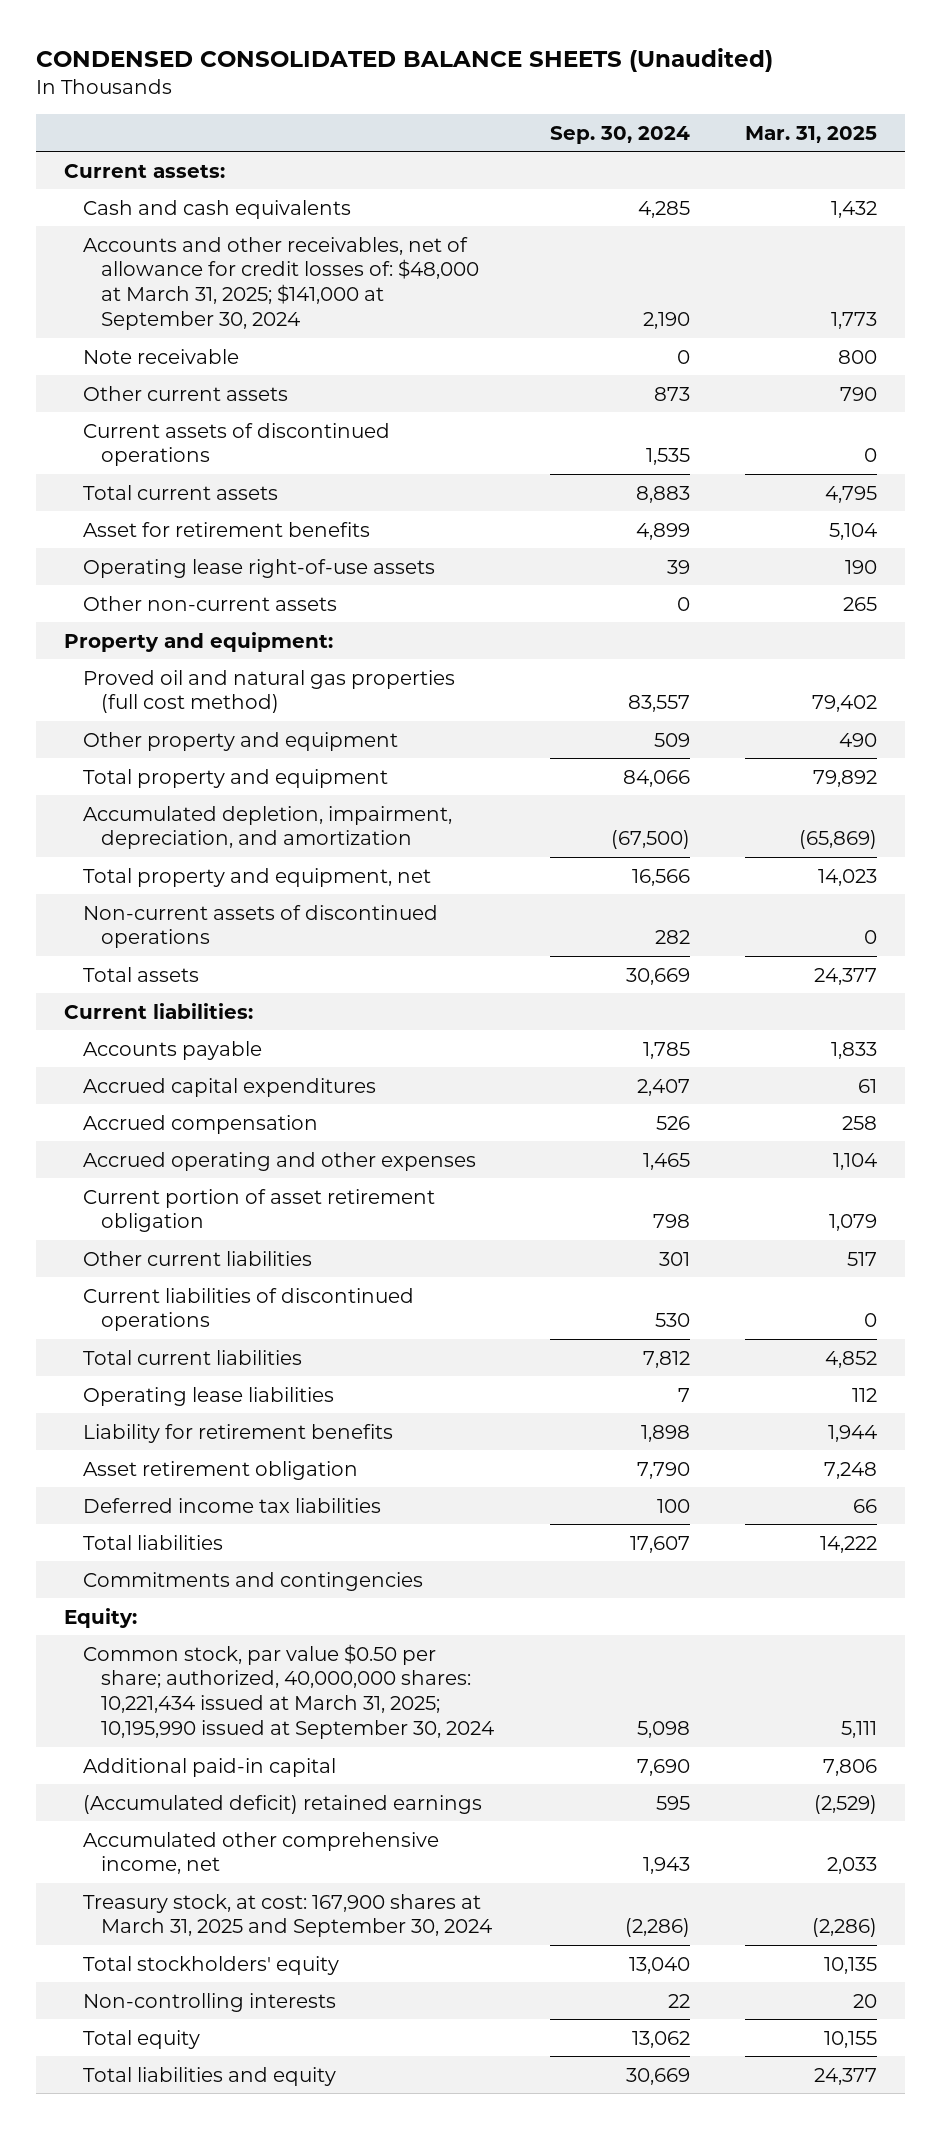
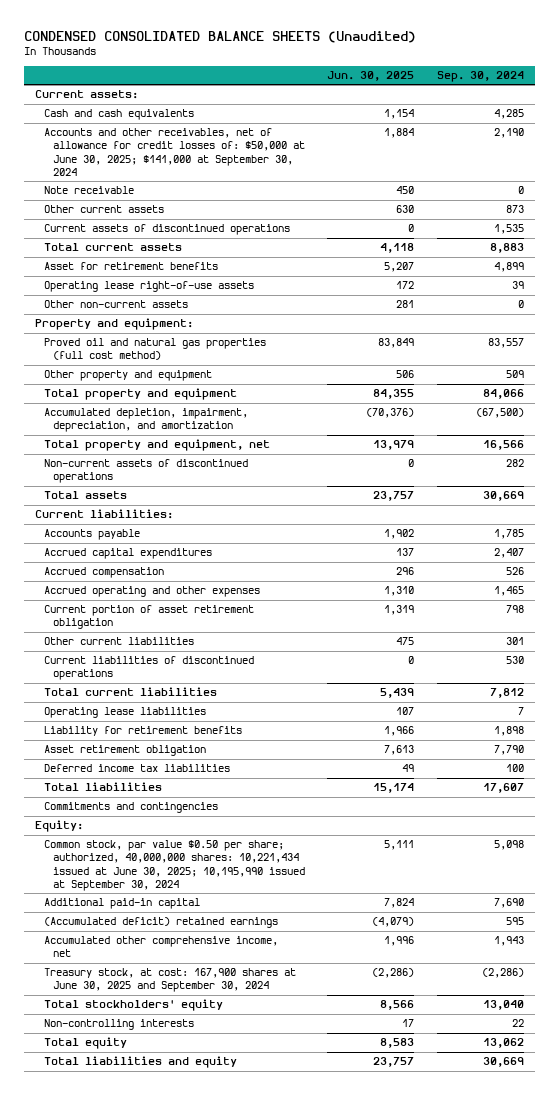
[745,125,878,143] Mar. 31, 2025 -> none
none -> [327,70,415,81] Jun. 30, 2025
[82,236,480,331] Accounts and other receivables, net of allowance for credit losses of: $48,000 at March 31, 2025; $141,000 at September 30, 2024 -> [43,128,305,176] Accounts and other receivables, net of allowance for credit losses of: $50,000 at June 30, 2025; $141,000 at September 30, 2024
[82,1643,495,1740] Common stock, par value $0.50 per share; authorized, 40,000,000 shares: 10,221,434 issued at March 31, 2025; 10,195,990 issued at September 30, 2024 -> [43,840,305,891] Common stock, par value $0.50 per share; authorized, 40,000,000 shares: 10,221,434 issued at June 30, 2025; 10,195,990 issued at September 30, 2024
[82,1893,493,1938] Treasury stock, at cost: 167,900 shares at March 31, 2025 and September 30, 2024 -> [43,968,296,993] Treasury stock, at cost: 167,900 shares at June 30, 2025 and September 30, 2024

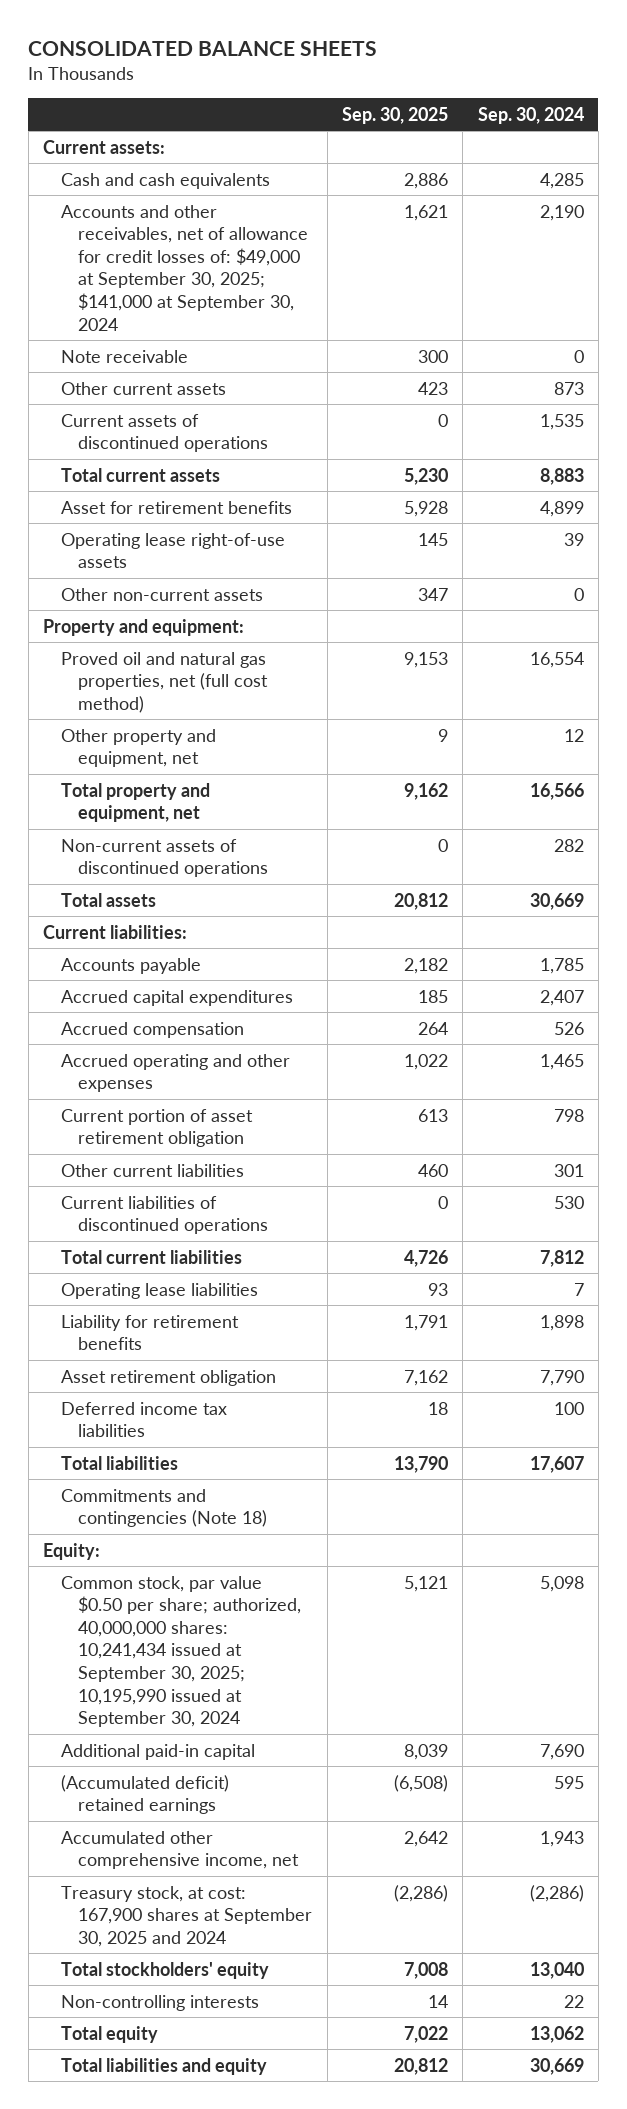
[23,30,416,43] CONDENSED CONSOLIDATED BALANCE SHEETS (Unaudited) -> [28,41,378,57] CONSOLIDATED BALANCE SHEETS
[327,70,415,81] Jun. 30, 2025 -> none
none -> [342,106,449,124] Sep. 30, 2025
[43,128,305,176] Accounts and other receivables, net of allowance for credit losses of: $50,000 at June 30, 2025; $141,000 at September 30, 2024 -> [60,204,309,331] Accounts and other receivables, net of allowance for credit losses of: $49,000 at September 30, 2025; $141,000 at September 30, 2024
[43,388,237,401] Total property and equipment -> none
[43,408,248,433] Accumulated depletion, impairment, depreciation, and amortization -> none
[43,338,266,361] Proved oil and natural gas properties (full cost method) -> [60,651,269,713] Proved oil and natural gas properties, net (full cost method)
[487,338,524,349] 83,557 -> [529,651,584,668] 16,554
[43,370,212,382] Other property and equipment -> [60,728,216,768] Other property and equipment, net
[505,370,524,379] 509 -> [563,728,584,742] 12
[43,802,218,814] Commitments and contingencies -> [60,1488,268,1528] Commitments and contingencies (Note 18)
[43,840,305,891] Common stock, par value $0.50 per share; authorized, 40,000,000 shares: 10,221,434 issued at June 30, 2025; 10,195,990 issued at September 30, 2024 -> [60,1575,302,1728] Common stock, par value $0.50 per share; authorized, 40,000,000 shares: 10,241,434 issued at September 30, 2025; 10,195,990 issued at September 30, 2024
[43,968,296,993] Treasury stock, at cost: 167,900 shares at June 30, 2025 and September 30, 2024 -> [60,1885,313,1947] Treasury stock, at cost: 167,900 shares at September 30, 2025 and 2024

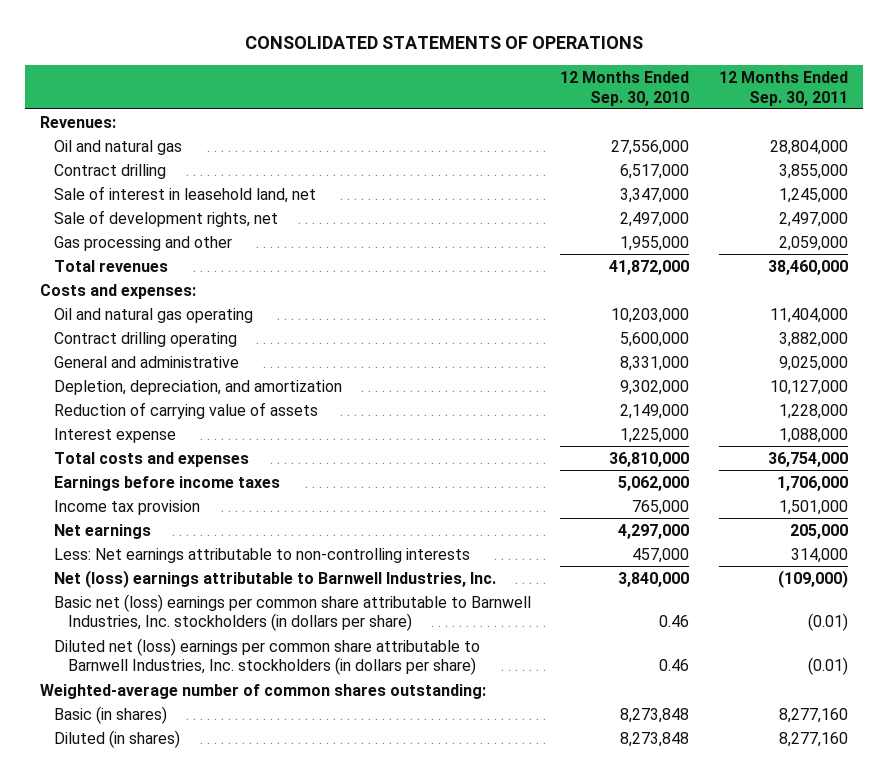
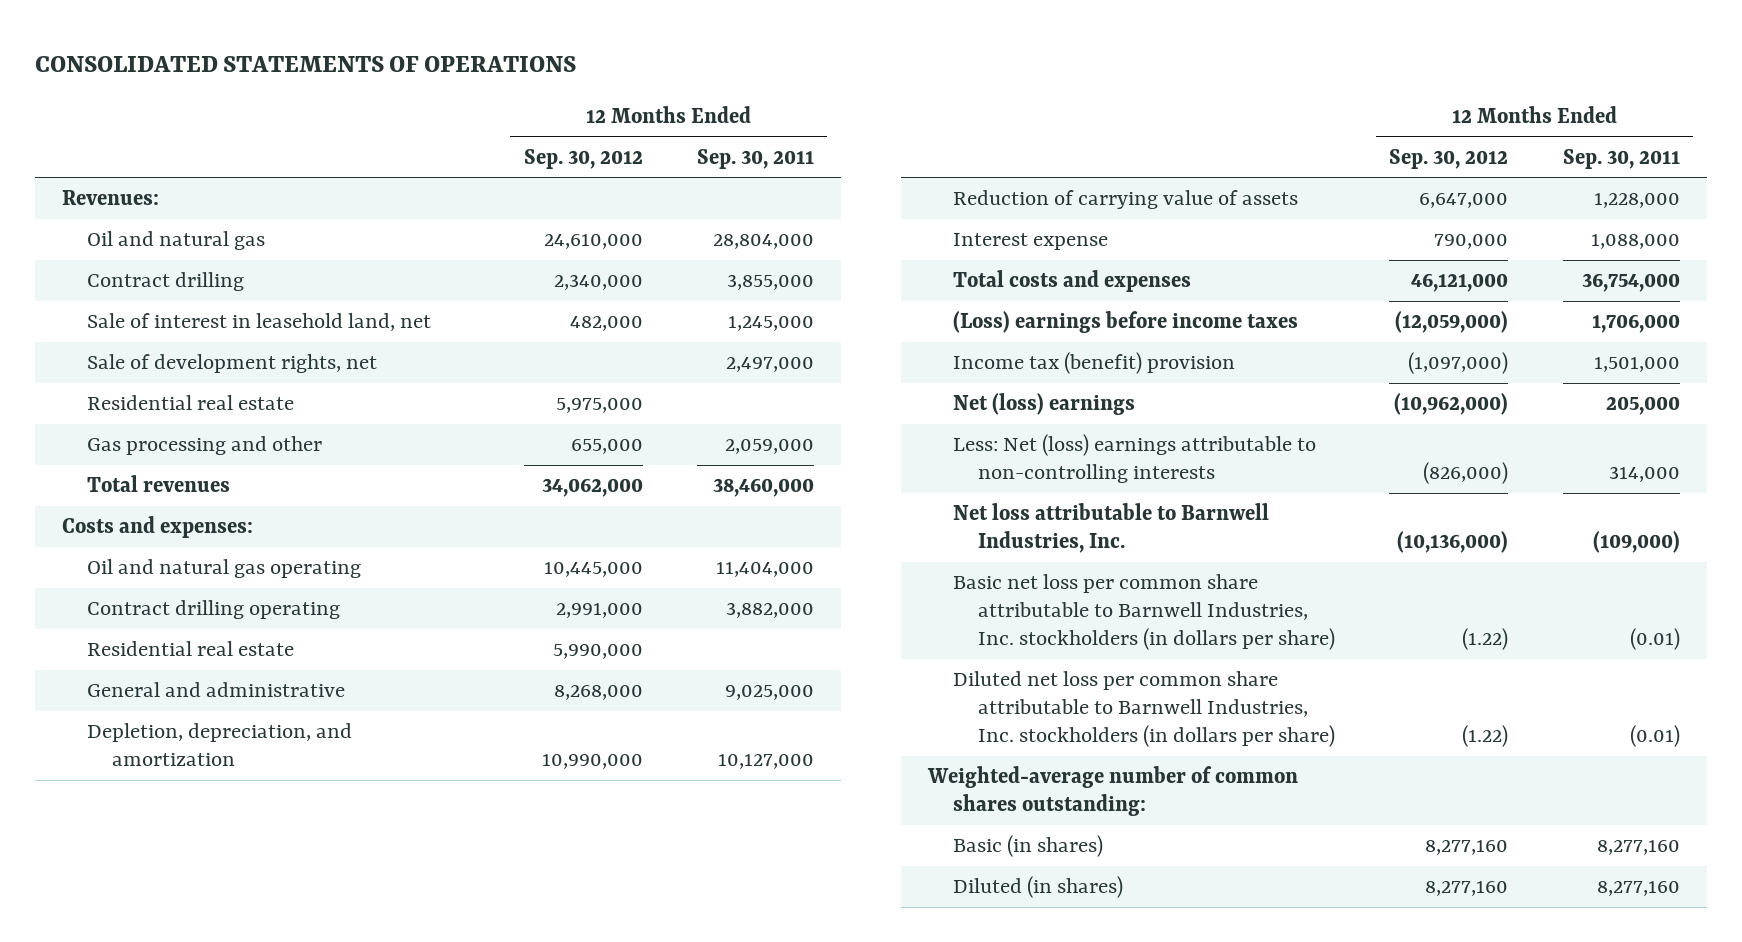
[560,70,690,106] 12 Months Ended Sep. 30, 2010 -> none
none -> [523,148,643,169] Sep. 30, 2012
none -> [87,395,295,411] Residential real estate
none -> [87,641,295,657] Residential real estate
[53,475,280,491] Earnings before income taxes -> [952,311,1298,334] (Loss) earnings before income taxes
[53,499,200,515] Income tax provision -> [952,352,1235,375] Income tax (benefit) provision
[53,523,151,539] Net earnings -> [952,393,1135,416] Net (loss) earnings
[53,547,470,563] Less: Net earnings attributable to non-controlling interests -> [952,434,1316,484] Less: Net (loss) earnings attributable to non-controlling interests
[53,569,496,588] Net (loss) earnings attributable to Barnwell Industries, Inc. -> [952,503,1269,554] Net loss attributable to Barnwell Industries, Inc.
[53,593,531,632] Basic net (loss) earnings per common share attributable to Barnwell Industries, Inc. stockholders (in dollars per share) -> [952,574,1336,651] Basic net loss per common share attributable to Barnwell Industries, Inc. stockholders (in dollars per share)
[53,637,480,676] Diluted net (loss) earnings per common share attributable to Barnwell Industries, Inc. stockholders (in dollars per share) -> [952,671,1336,748] Diluted net loss per common share attributable to Barnwell Industries, Inc. stockholders (in dollars per share)

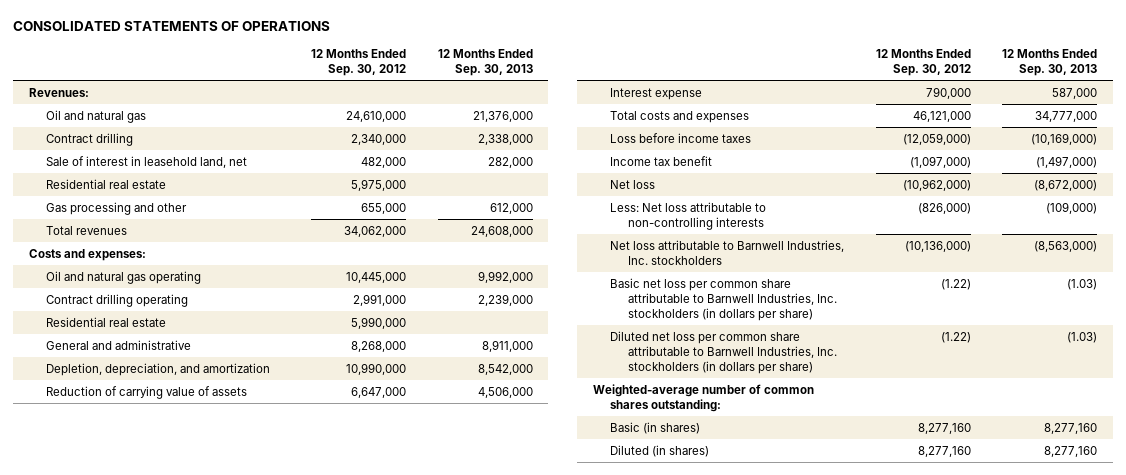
[696,148,814,169] Sep. 30, 2011 -> none
none -> [437,49,533,77] 12 Months Ended Sep. 30, 2013
[87,354,378,374] Sale of development rights, net -> none
[952,311,1298,334] (Loss) earnings before income taxes -> [610,132,752,143] Loss before income taxes
[952,352,1235,375] Income tax (benefit) provision -> [610,155,713,166] Income tax benefit
[952,393,1135,416] Net (loss) earnings -> [610,179,656,189] Net loss
[952,434,1316,484] Less: Net (loss) earnings attributable to non-controlling interests -> [610,201,767,230] Less: Net loss attributable to non-controlling interests
[952,503,1269,554] Net loss attributable to Barnwell Industries, Inc. -> [610,239,845,265] Net loss attributable to Barnwell Industries, Inc. stockholders

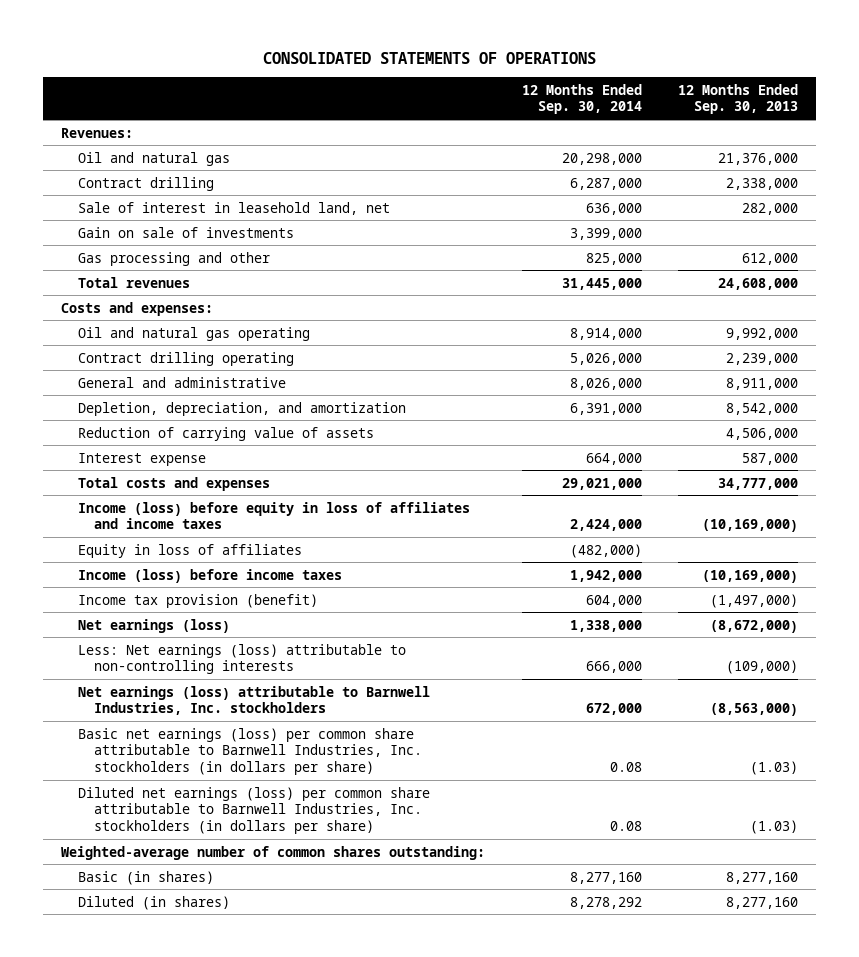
[311,49,407,77] 12 Months Ended Sep. 30, 2012 -> none
none -> [521,83,642,115] 12 Months Ended Sep. 30, 2014
[45,178,166,189] Residential real estate -> none
none -> [77,226,294,238] Gain on sale of investments
[45,316,166,327] Residential real estate -> none
[610,132,752,143] Loss before income taxes -> [77,501,470,530] Income (loss) before equity in loss of affiliates and income taxes
none -> [77,543,302,558] Equity in loss of affiliates
none -> [77,568,342,583] Income (loss) before income taxes
[610,155,713,166] Income tax benefit -> [77,593,318,608] Income tax provision (benefit)
[610,179,656,189] Net loss -> [77,618,230,633] Net earnings (loss)
[610,201,767,230] Less: Net loss attributable to non-controlling interests -> [77,643,406,675] Less: Net earnings (loss) attributable to non-controlling interests
[610,239,845,265] Net loss attributable to Barnwell Industries, Inc. stockholders -> [77,685,430,716] Net earnings (loss) attributable to Barnwell Industries, Inc. stockholders
[610,277,837,321] Basic net loss per common share attributable to Barnwell Industries, Inc. stockholders (in dollars per share) -> [77,727,422,775] Basic net earnings (loss) per common share attributable to Barnwell Industries, Inc. stockholders (in dollars per share)
[610,330,837,374] Diluted net loss per common share attributable to Barnwell Industries, Inc. stockholders (in dollars per share) -> [77,786,430,834] Diluted net earnings (loss) per common share attributable to Barnwell Industries, Inc. stockholders (in dollars per share)

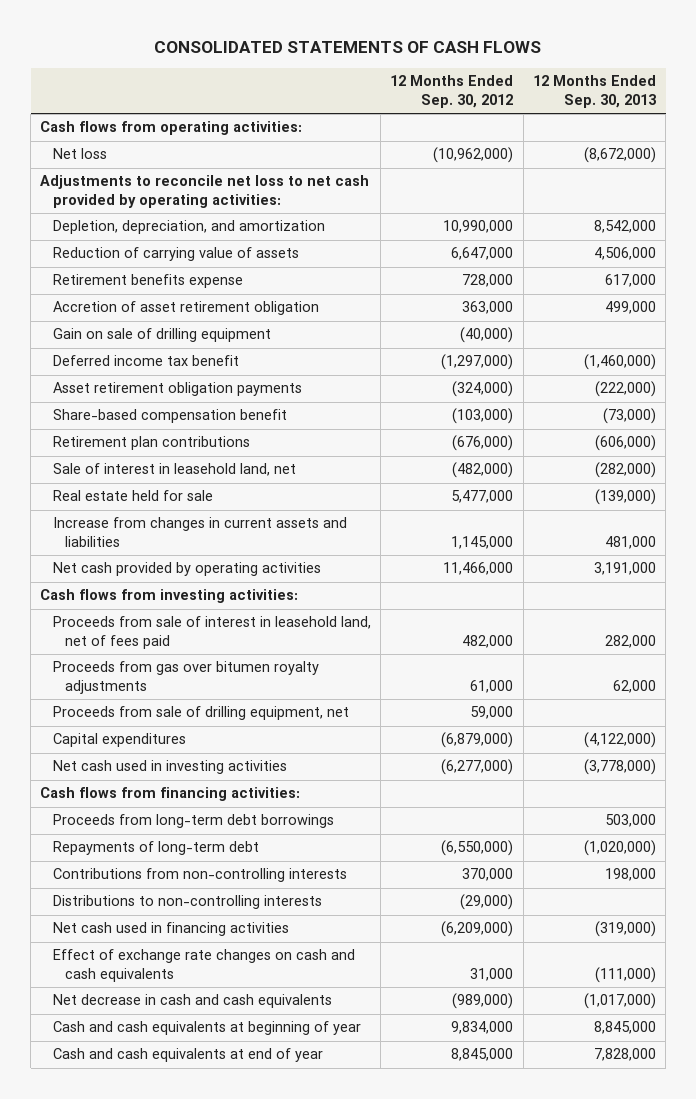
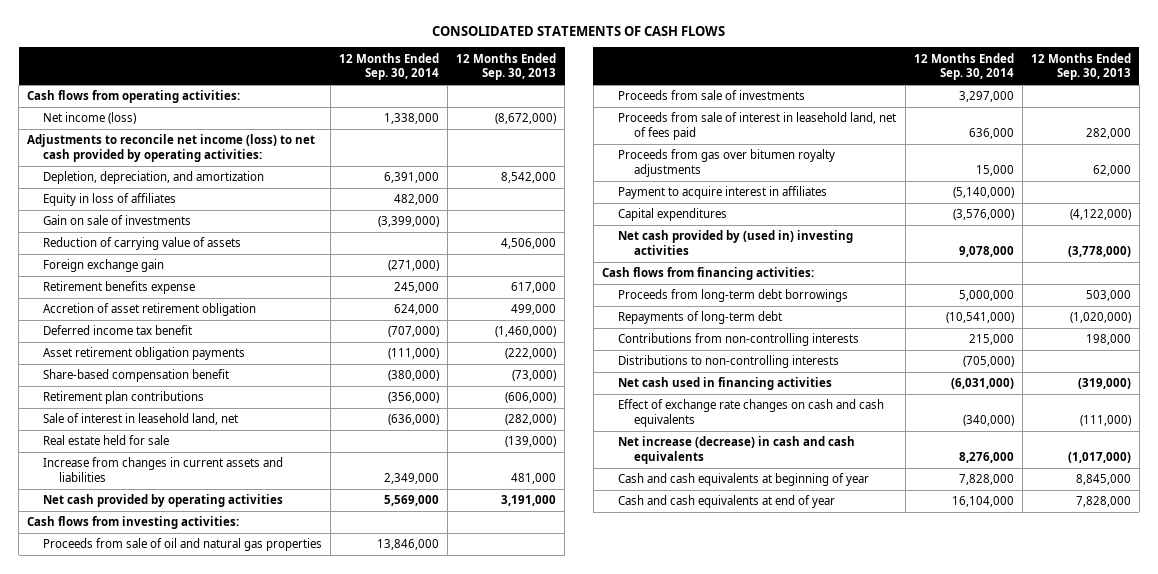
[390,75,514,108] 12 Months Ended Sep. 30, 2012 -> none
none -> [339,52,440,81] 12 Months Ended Sep. 30, 2014
[52,148,107,160] Net loss -> [43,112,137,125] Net income (loss)
[40,175,370,208] Adjustments to reconcile net loss to net cash provided by operating activities: -> [27,134,316,162] Adjustments to reconcile net income (loss) to net cash provided by operating activities:
none -> [43,193,177,207] Equity in loss of affiliates
none -> [43,215,192,226] Gain on sale of investments
none -> [43,259,165,273] Foreign exchange gain
[52,328,271,343] Gain on sale of drilling equipment -> none
none -> [43,538,323,552] Proceeds from sale of oil and natural gas properties
none -> [617,90,805,101] Proceeds from sale of investments
[52,706,349,721] Proceeds from sale of drilling equipment, net -> none
none -> [617,186,827,200] Payment to acquire interest in affiliates
[52,760,287,775] Net cash used in investing activities -> [617,230,853,255] Net cash provided by (used in) investing activities
[52,994,332,1009] Net decrease in cash and cash equivalents -> [617,436,855,464] Net increase (decrease) in cash and cash equivalents

